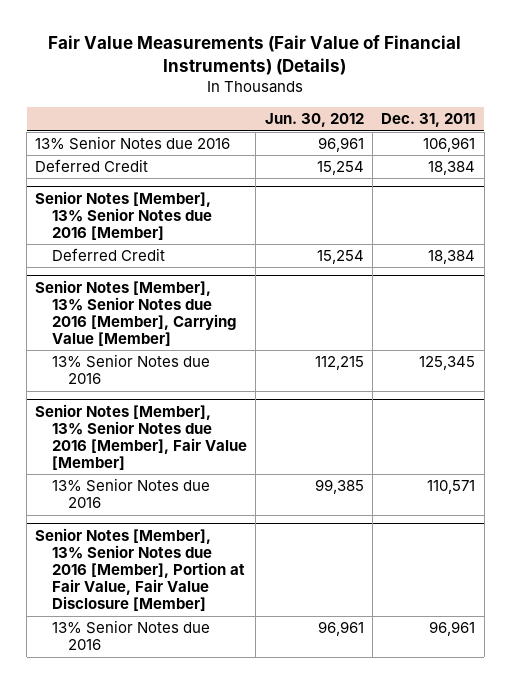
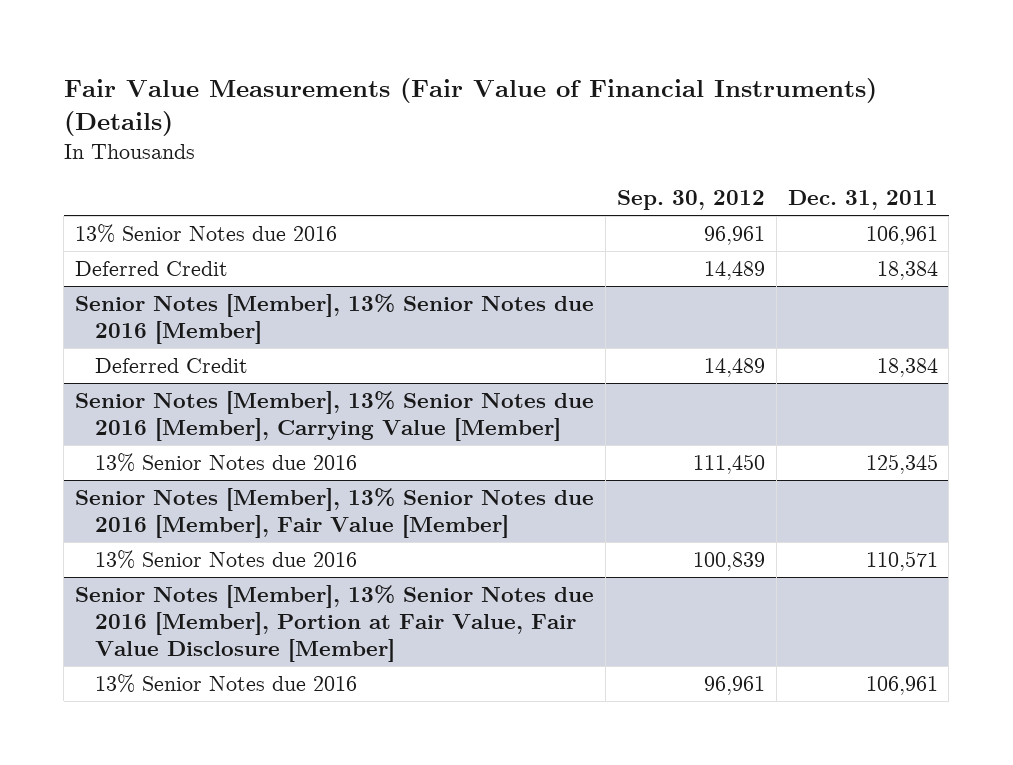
[264,113,364,128] Jun. 30, 2012 -> none
none -> [616,190,765,211] Sep. 30, 2012
[429,621,476,637] 96,961 -> [865,675,938,695] 106,961

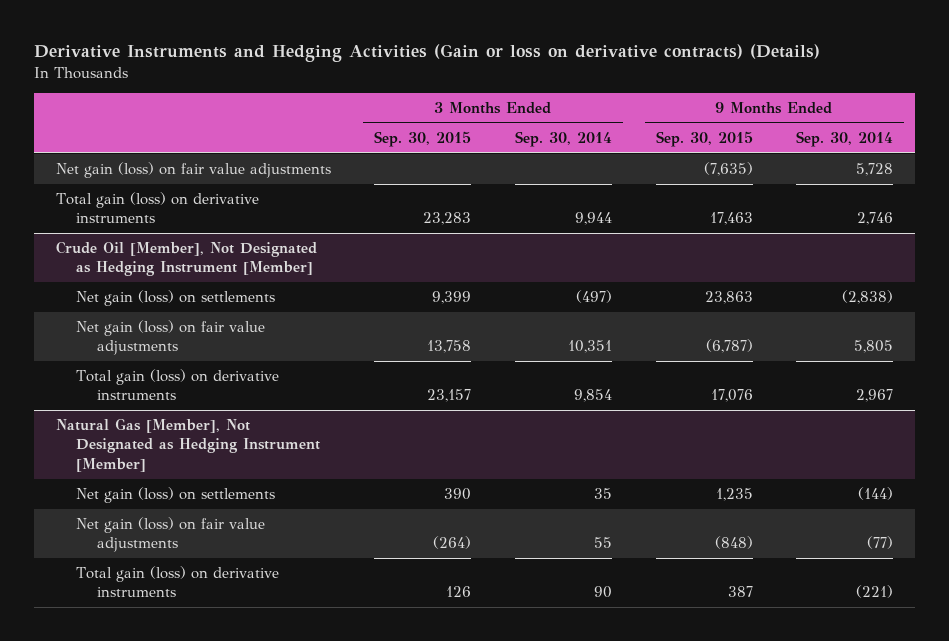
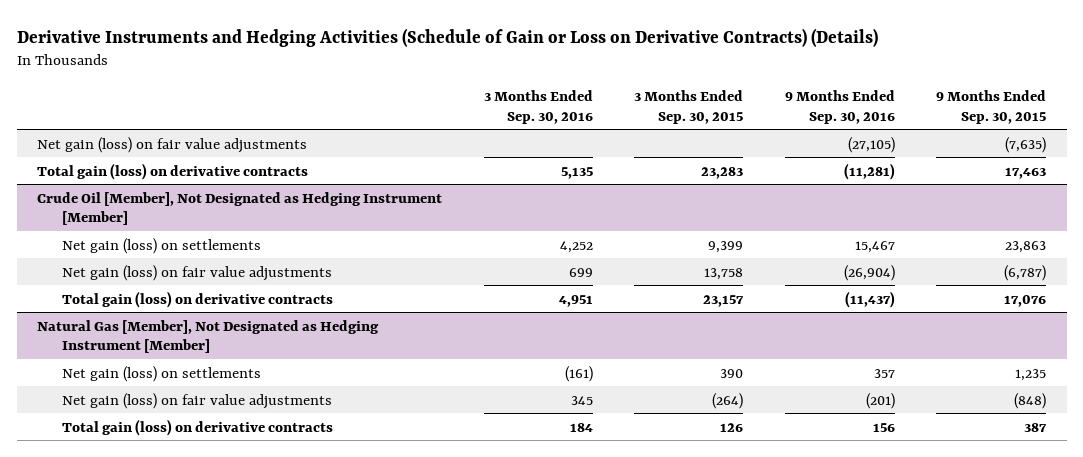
[33,44,820,63] Derivative Instruments and Hedging Activities (Gain or loss on derivative contracts) (Details) -> [16,27,878,47] Derivative Instruments and Hedging Activities (Schedule of Gain or Loss on Derivative Contracts) (Details)
[515,131,613,148] Sep. 30, 2014 -> none
[796,131,894,148] Sep. 30, 2014 -> none
none -> [483,89,593,124] 3 Months Ended Sep. 30, 2016
none -> [784,89,895,124] 9 Months Ended Sep. 30, 2016
[55,192,259,224] Total gain (loss) on derivative instruments -> [37,162,309,180] Total gain (loss) on derivative contracts
[76,369,280,401] Total gain (loss) on derivative instruments -> [62,290,334,308] Total gain (loss) on derivative contracts
[76,566,280,598] Total gain (loss) on derivative instruments -> [62,418,334,436] Total gain (loss) on derivative contracts

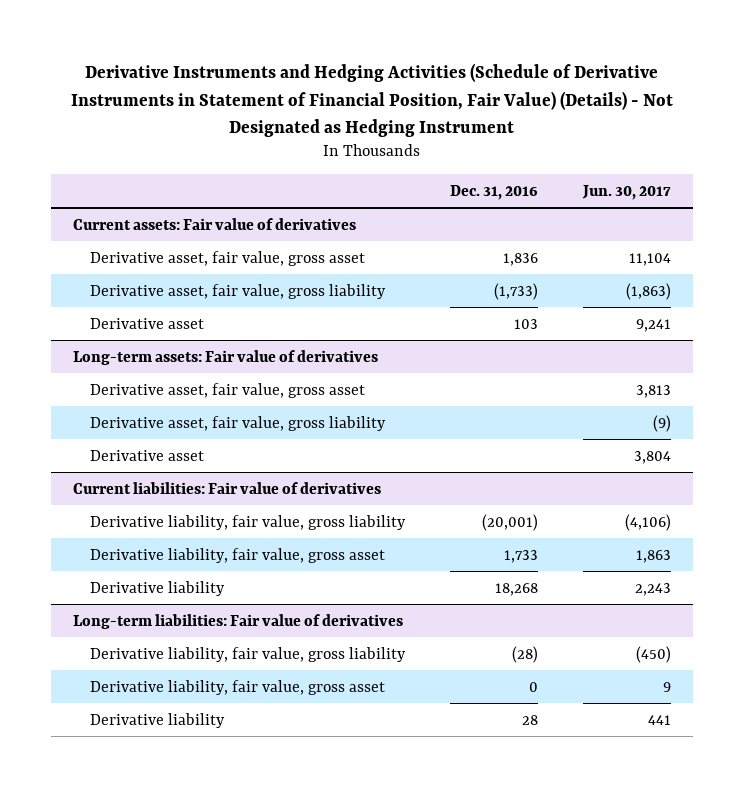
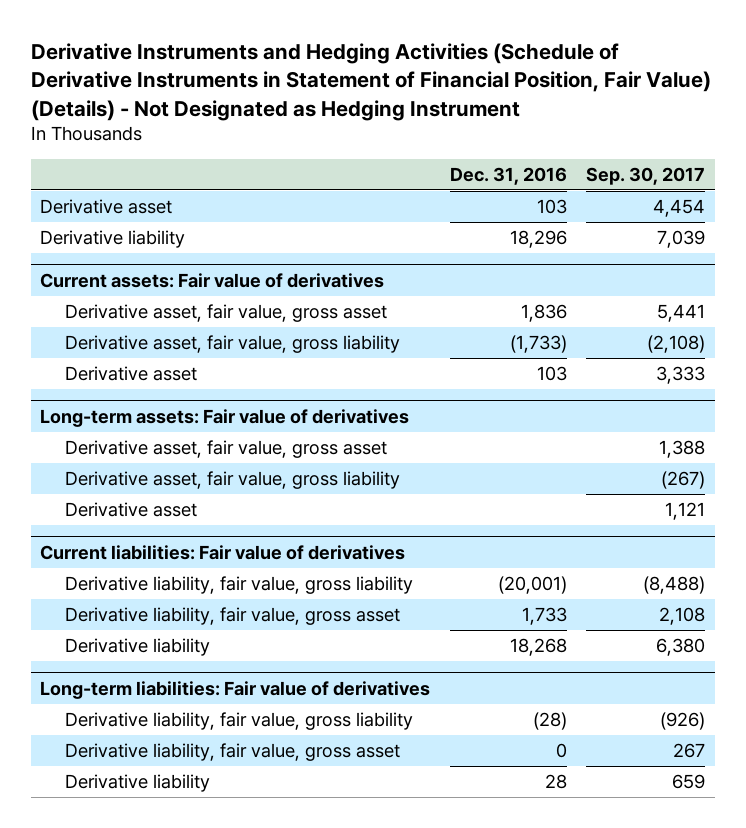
[581,184,671,200] Jun. 30, 2017 -> none
none -> [586,166,706,185] Sep. 30, 2017
none -> [40,198,173,214] Derivative asset
none -> [40,229,186,248] Derivative liability

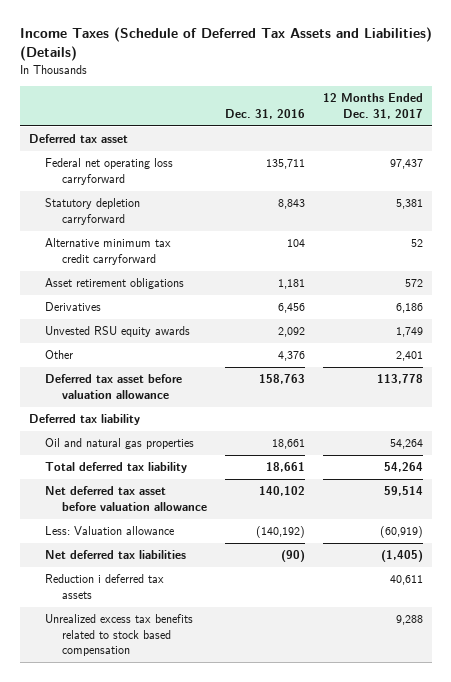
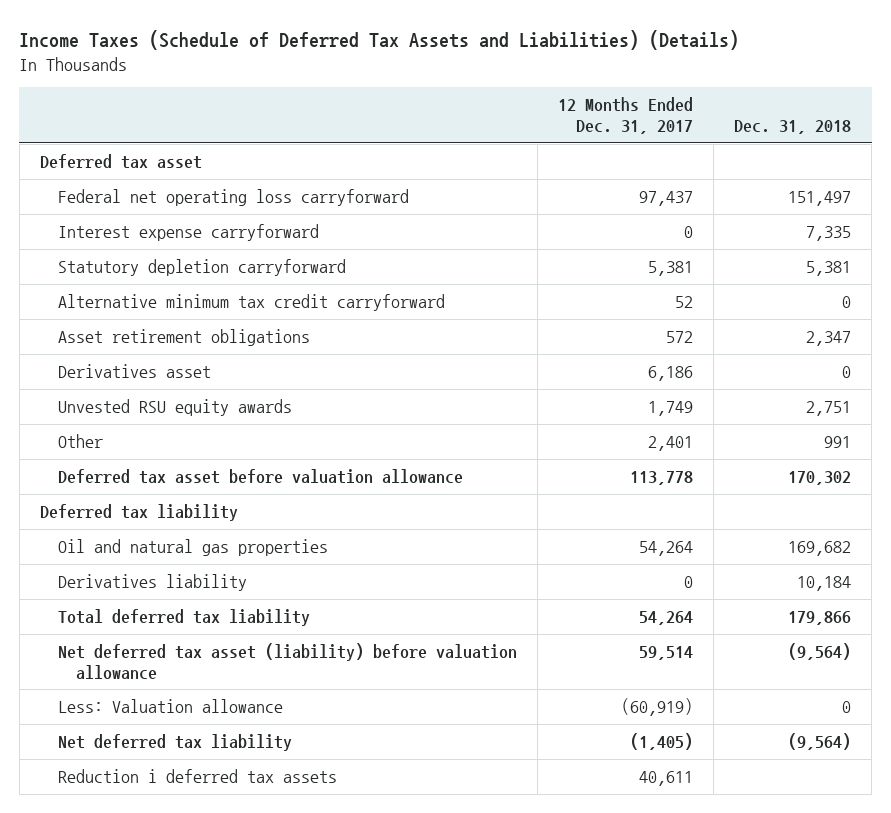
[224,108,305,119] Dec. 31, 2016 -> none
none -> [734,120,852,135] Dec. 31, 2018
none -> [57,223,319,241] Interest expense carryforward
[45,302,102,312] Derivatives -> [57,363,211,378] Derivatives asset
none -> [57,573,247,591] Derivatives liability
[45,486,207,511] Net deferred tax asset before valuation allowance -> [57,642,517,680] Net deferred tax asset (liability) before valuation allowance
[45,550,187,560] Net deferred tax liabilities -> [57,733,292,751] Net deferred tax liability
[45,614,194,657] Unrealized excess tax benefits related to stock based compensation -> none

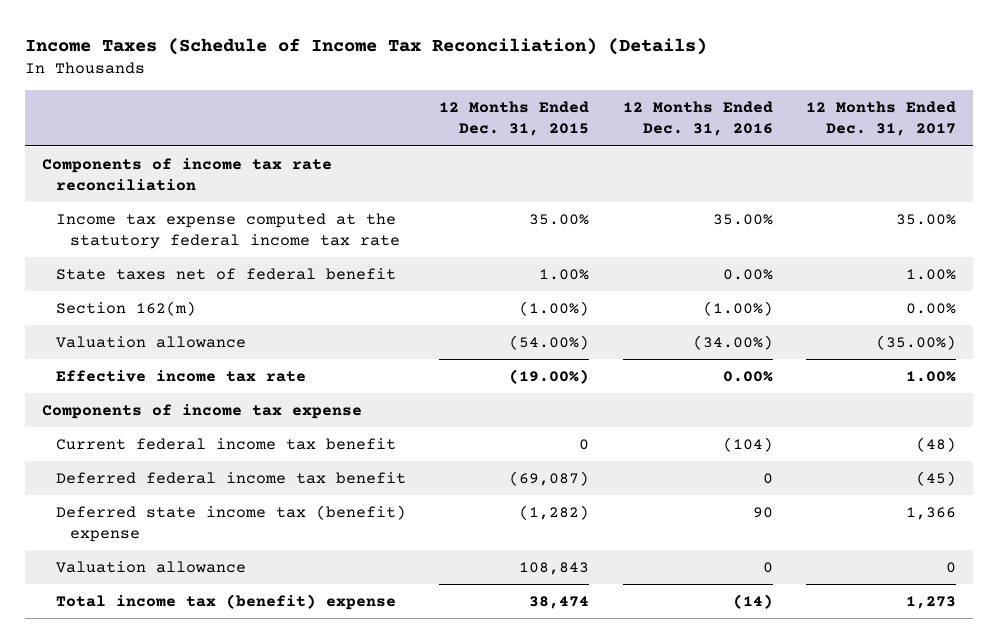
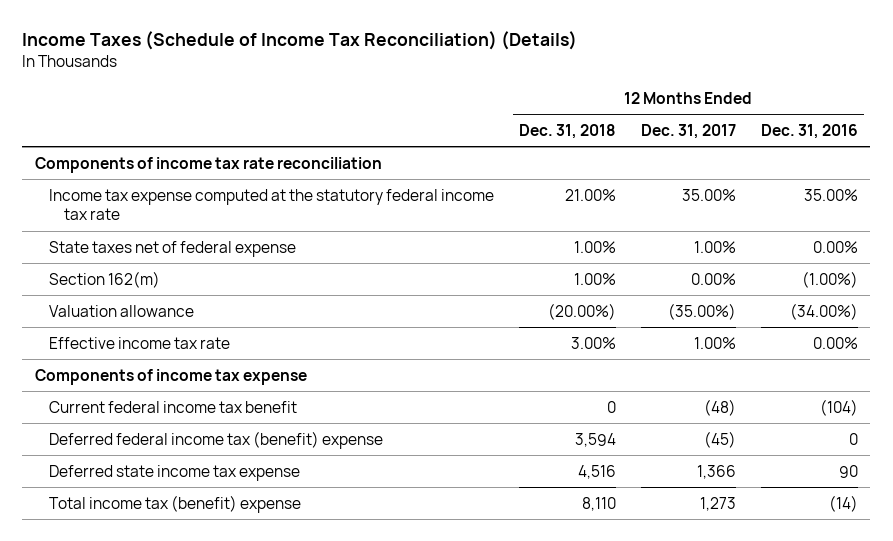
[439,101,590,137] 12 Months Ended Dec. 31, 2015 -> none
none -> [519,123,617,139] Dec. 31, 2018
[55,267,396,280] State taxes net of federal benefit -> [49,240,297,257] State taxes net of federal expense
[55,560,246,573] Valuation allowance -> none
[55,471,406,484] Deferred federal income tax benefit -> [49,430,384,449] Deferred federal income tax (benefit) expense
[55,504,406,543] Deferred state income tax (benefit) expense -> [49,464,301,481] Deferred state income tax expense

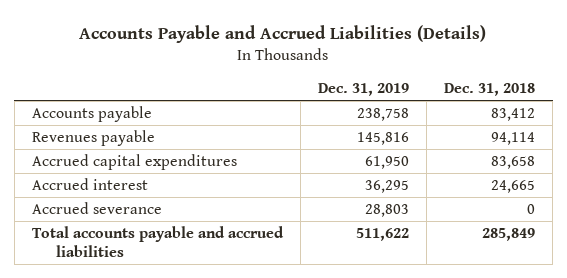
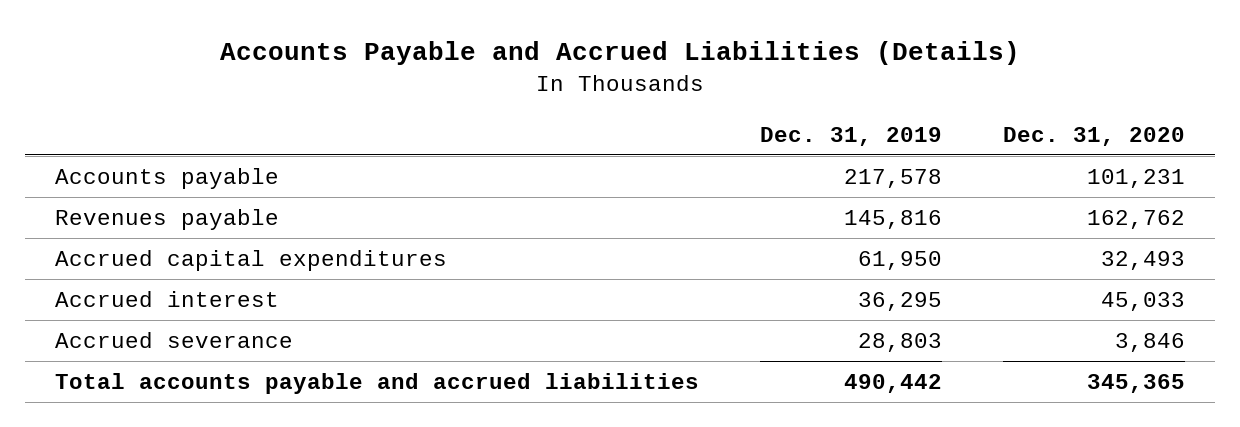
[444,82,536,96] Dec. 31, 2018 -> none
none -> [1002,126,1185,146] Dec. 31, 2020
[356,107,409,121] 238,758 -> [843,169,942,189] 217,578
[355,227,409,241] 511,622 -> [843,374,942,394] 490,442

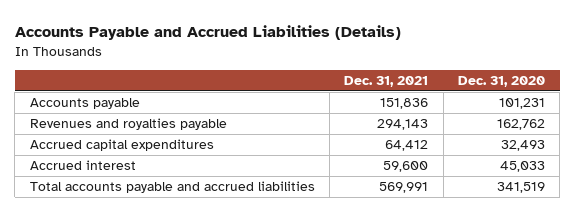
[759,126,942,146] Dec. 31, 2019 -> none
none -> [344,75,429,87] Dec. 31, 2021
[55,209,280,231] Revenues payable -> [29,118,227,131] Revenues and royalties payable
[55,332,294,349] Accrued severance -> none
[1086,374,1185,394] 345,365 -> [496,182,545,194] 341,519

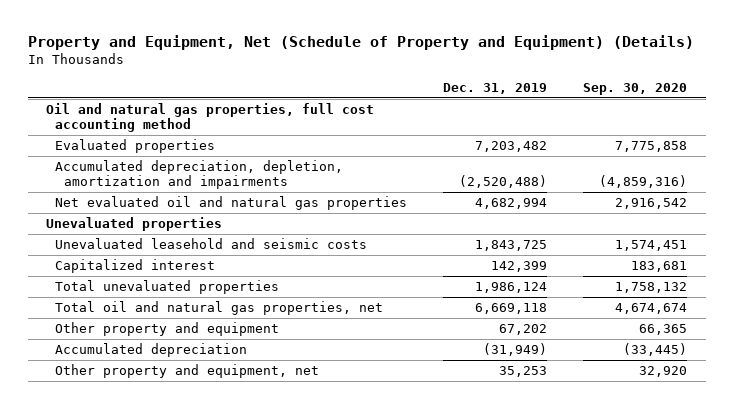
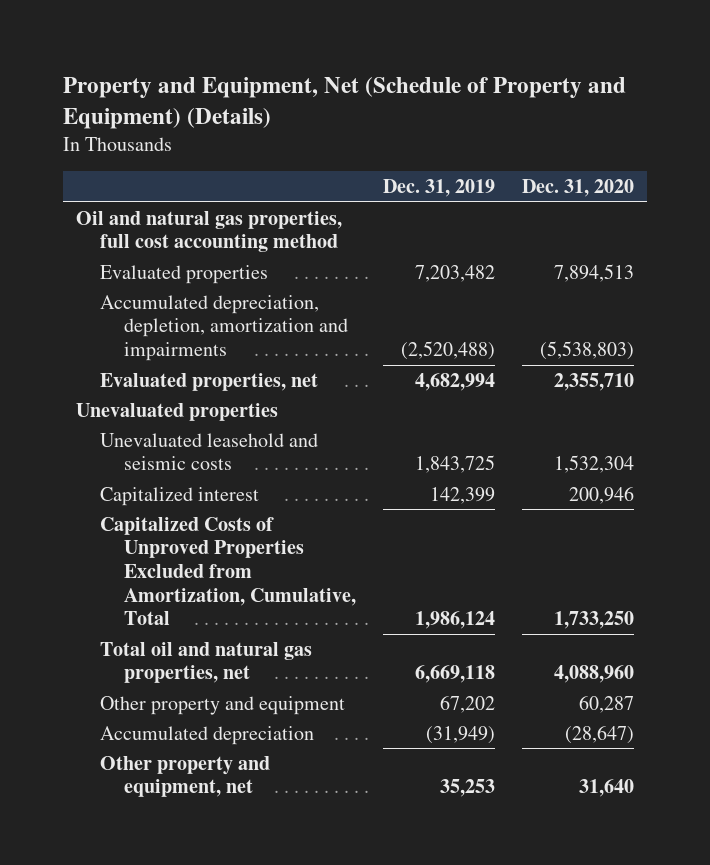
[583,82,688,95] Sep. 30, 2020 -> none
none -> [521,178,634,197] Dec. 31, 2020
[54,195,407,210] Net evaluated oil and natural gas properties -> [99,372,318,391] Evaluated properties, net
[54,279,279,294] Total unevaluated properties -> [99,516,356,626] Capitalized Costs of Unproved Properties Excluded from Amortization, Cumulative, Total

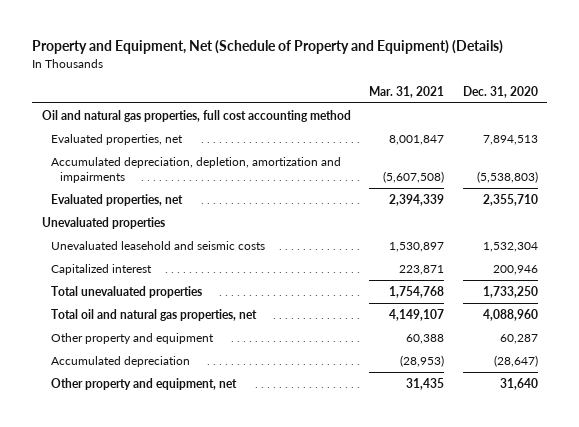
[382,178,495,197] Dec. 31, 2019 -> none
none -> [369,85,445,98] Mar. 31, 2021
[99,264,268,284] Evaluated properties -> [50,133,183,145] Evaluated properties, net
[99,516,356,626] Capitalized Costs of Unproved Properties Excluded from Amortization, Cumulative, Total -> [50,285,202,298] Total unevaluated properties

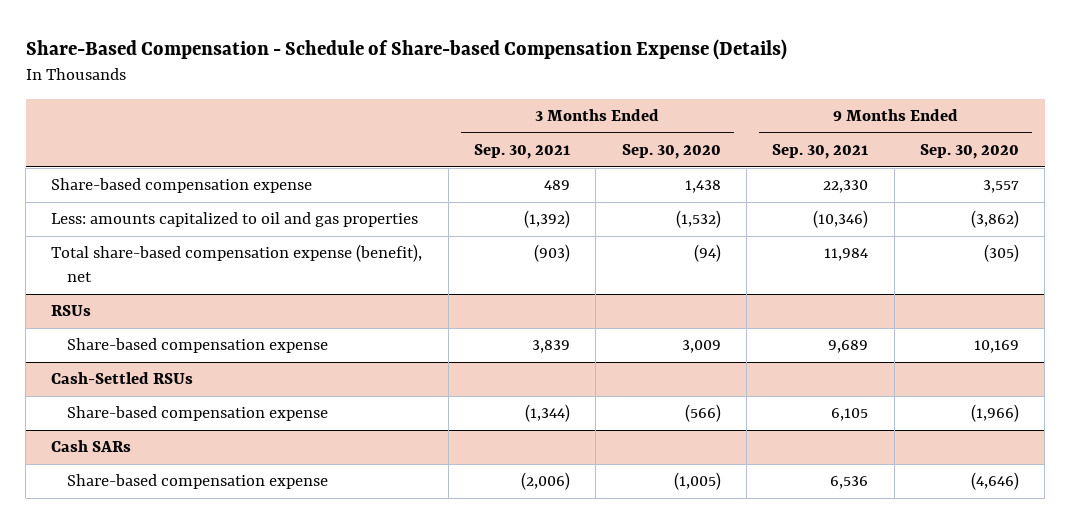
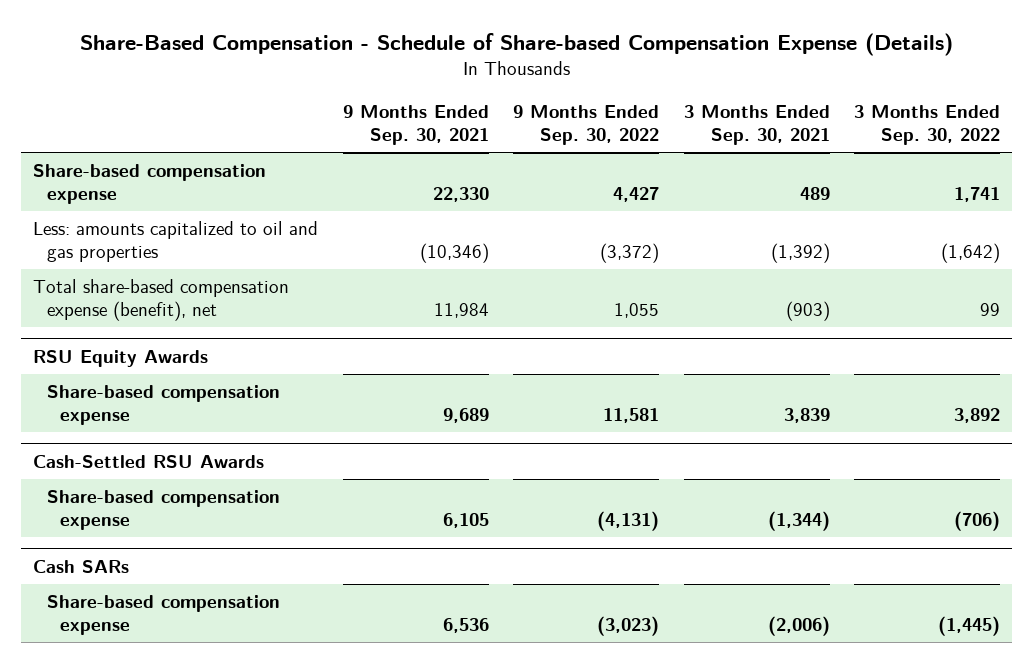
[621,144,721,160] Sep. 30, 2020 -> none
[919,144,1019,160] Sep. 30, 2020 -> none
none -> [513,104,660,145] 9 Months Ended Sep. 30, 2022
none -> [854,104,1001,145] 3 Months Ended Sep. 30, 2022
[51,305,92,317] RSUs -> [33,349,209,367] RSU Equity Awards
[51,372,194,385] Cash-Settled RSUs -> [33,454,265,468] Cash-Settled RSU Awards

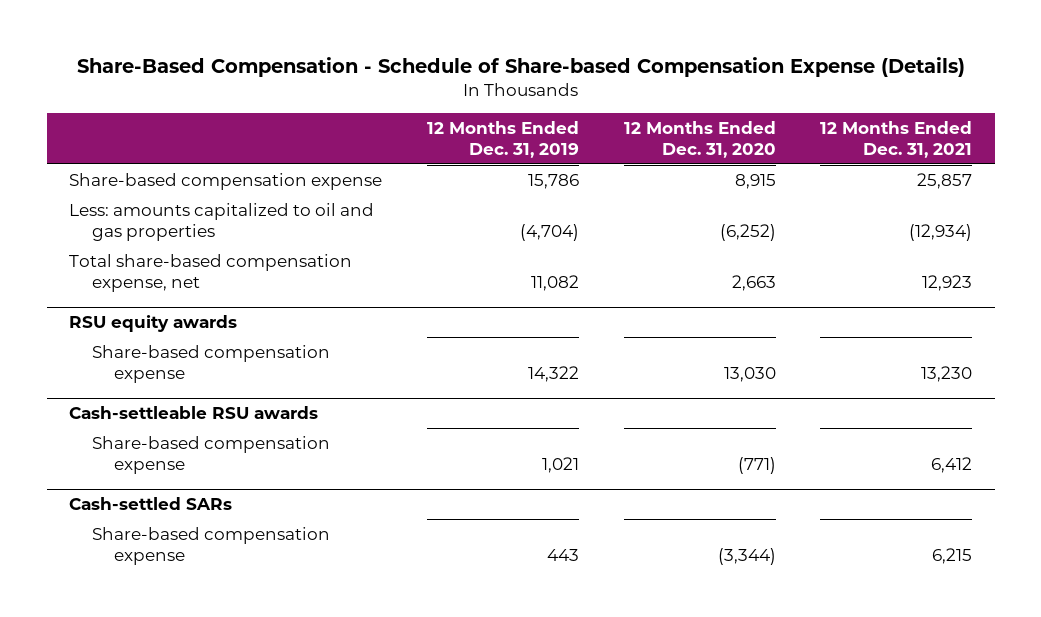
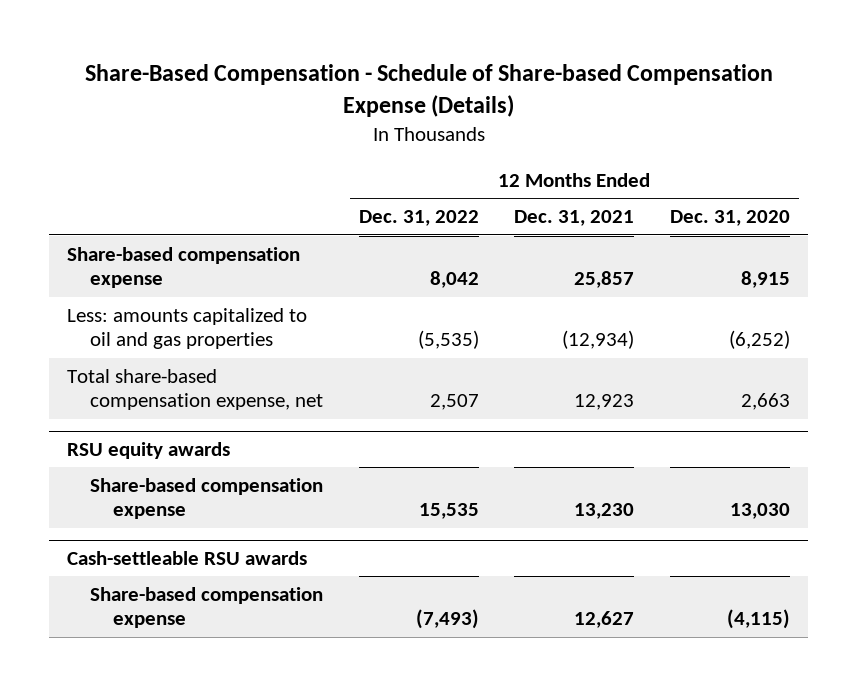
[426,121,579,159] 12 Months Ended Dec. 31, 2019 -> none
none -> [358,210,479,227] Dec. 31, 2022
[68,497,232,511] Cash-settled SARs -> none
[91,527,330,565] Share-based compensation expense -> none
[737,456,776,474] (771) -> [727,609,791,630] (4,115)
[931,456,973,473] 6,412 -> [574,611,635,629] 12,627

